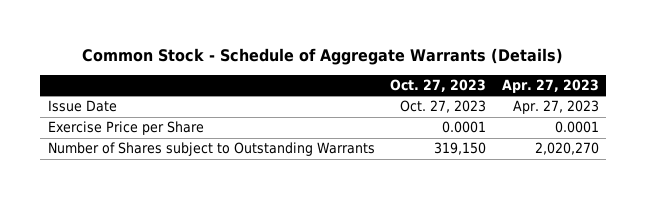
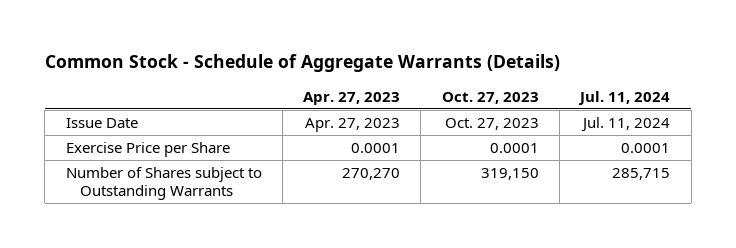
none -> [578,90,671,105] Jul. 11, 2024
[534,142,599,156] 2,020,270 -> [342,167,401,180] 270,270

